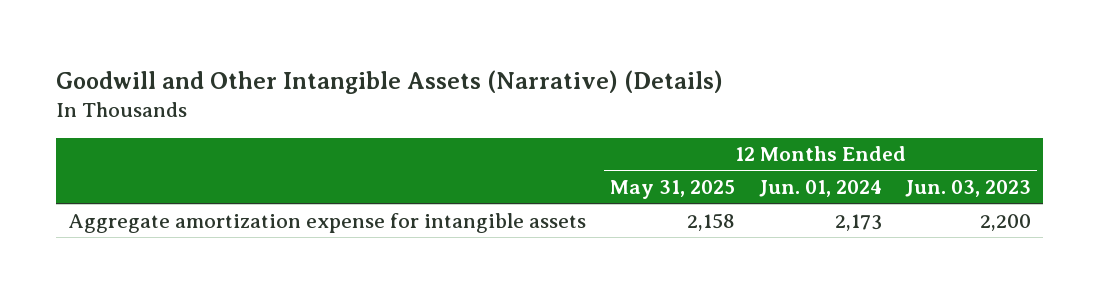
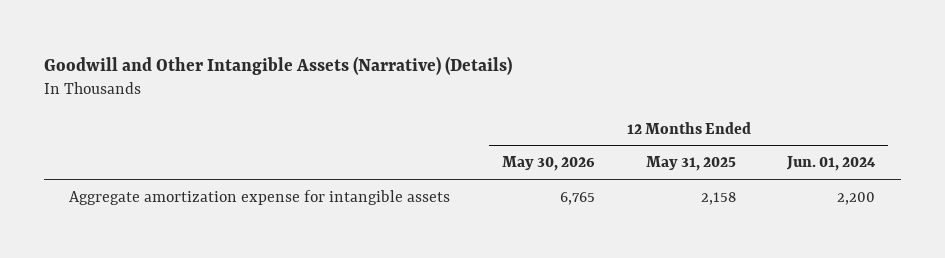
[905,179,1032,197] Jun. 03, 2023 -> none
none -> [501,156,595,172] May 30, 2026
[834,213,882,231] 2,173 -> [837,191,876,205] 2,200

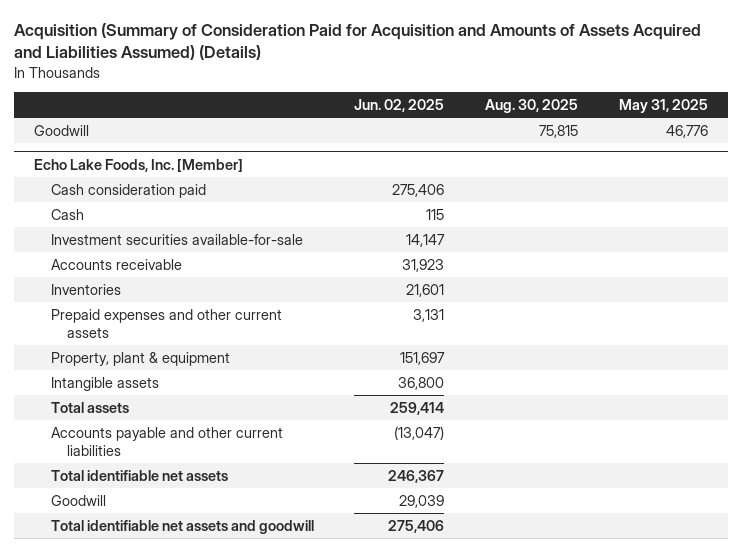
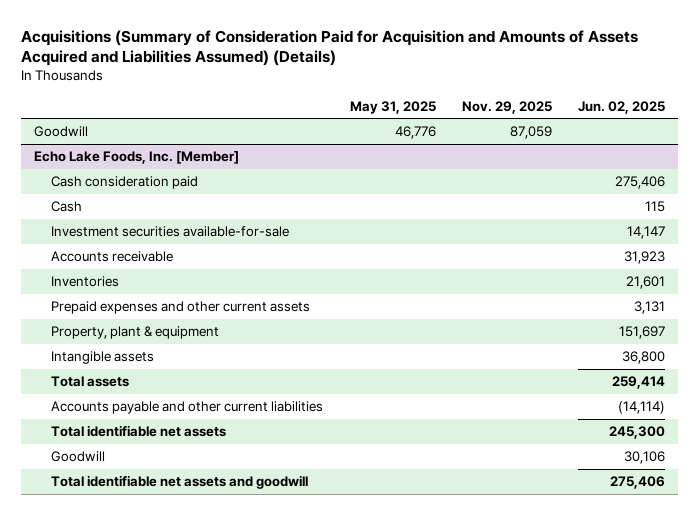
[13,23,701,61] Acquisition (Summary of Consideration Paid for Acquisition and Amounts of Assets Acquired and Liabilities Assumed) (Details) -> [21,29,639,67] Acquisitions (Summary of Consideration Paid for Acquisition and Amounts of Assets Acquired and Liabilities Assumed) (Details)
[484,98,578,113] Aug. 30, 2025 -> none
none -> [461,100,552,114] Nov. 29, 2025
[394,425,445,440] (13,047) -> [618,401,666,415] (14,114)
[388,469,445,483] 246,367 -> [609,426,666,440] 245,300
[399,494,445,508] 29,039 -> [624,451,666,465] 30,106

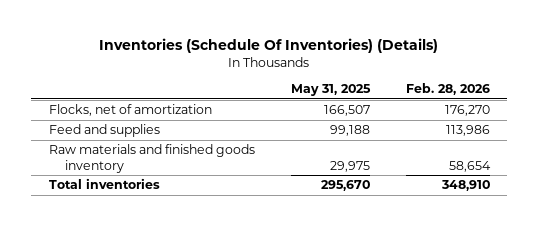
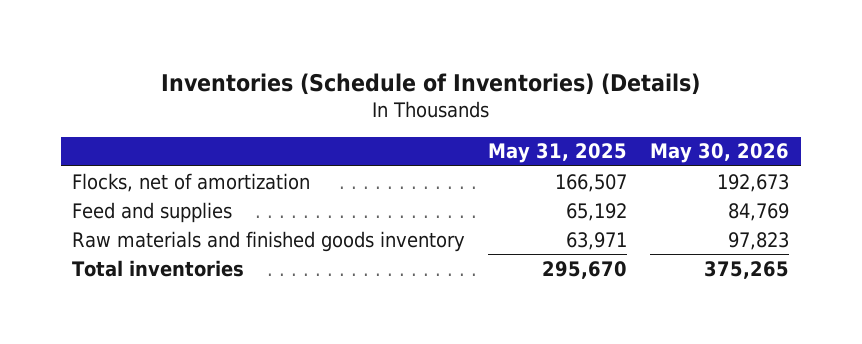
[99,38,439,54] Inventories (Schedule Of Inventories) (Details) -> [160,72,700,95] Inventories (Schedule of Inventories) (Details)
[405,83,490,96] Feb. 28, 2026 -> none
none -> [650,143,790,164] May 30, 2026
[329,125,370,137] 99,188 -> [566,202,628,221] 65,192
[329,160,370,172] 29,975 -> [566,231,628,250] 63,971

